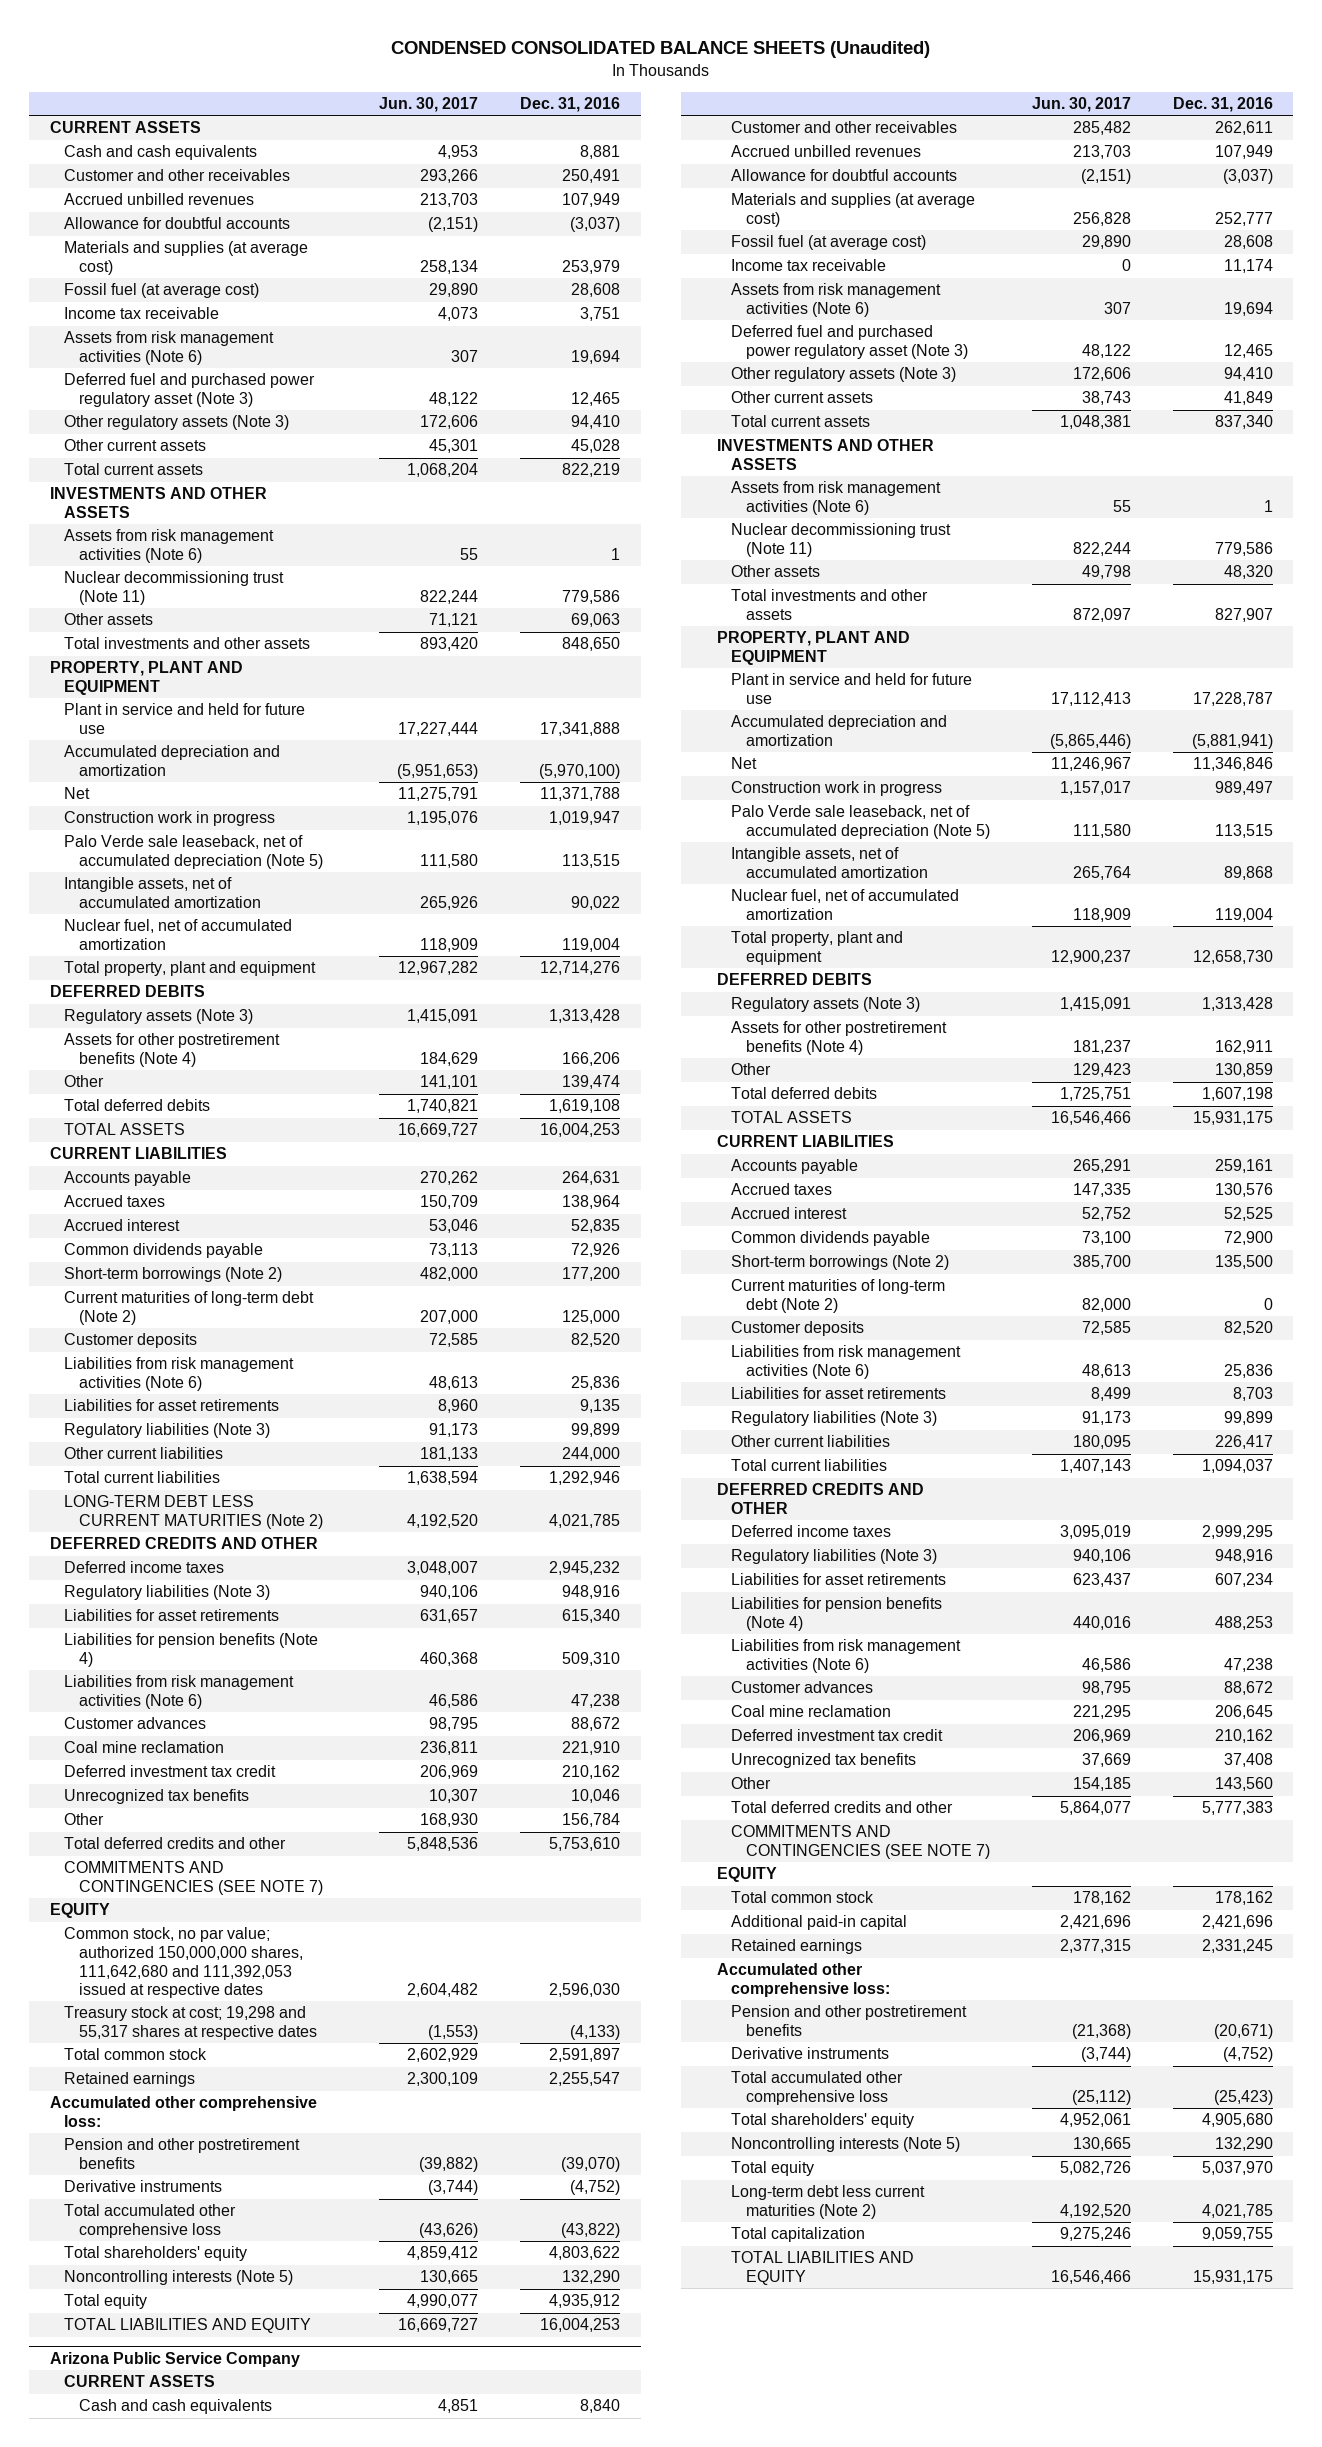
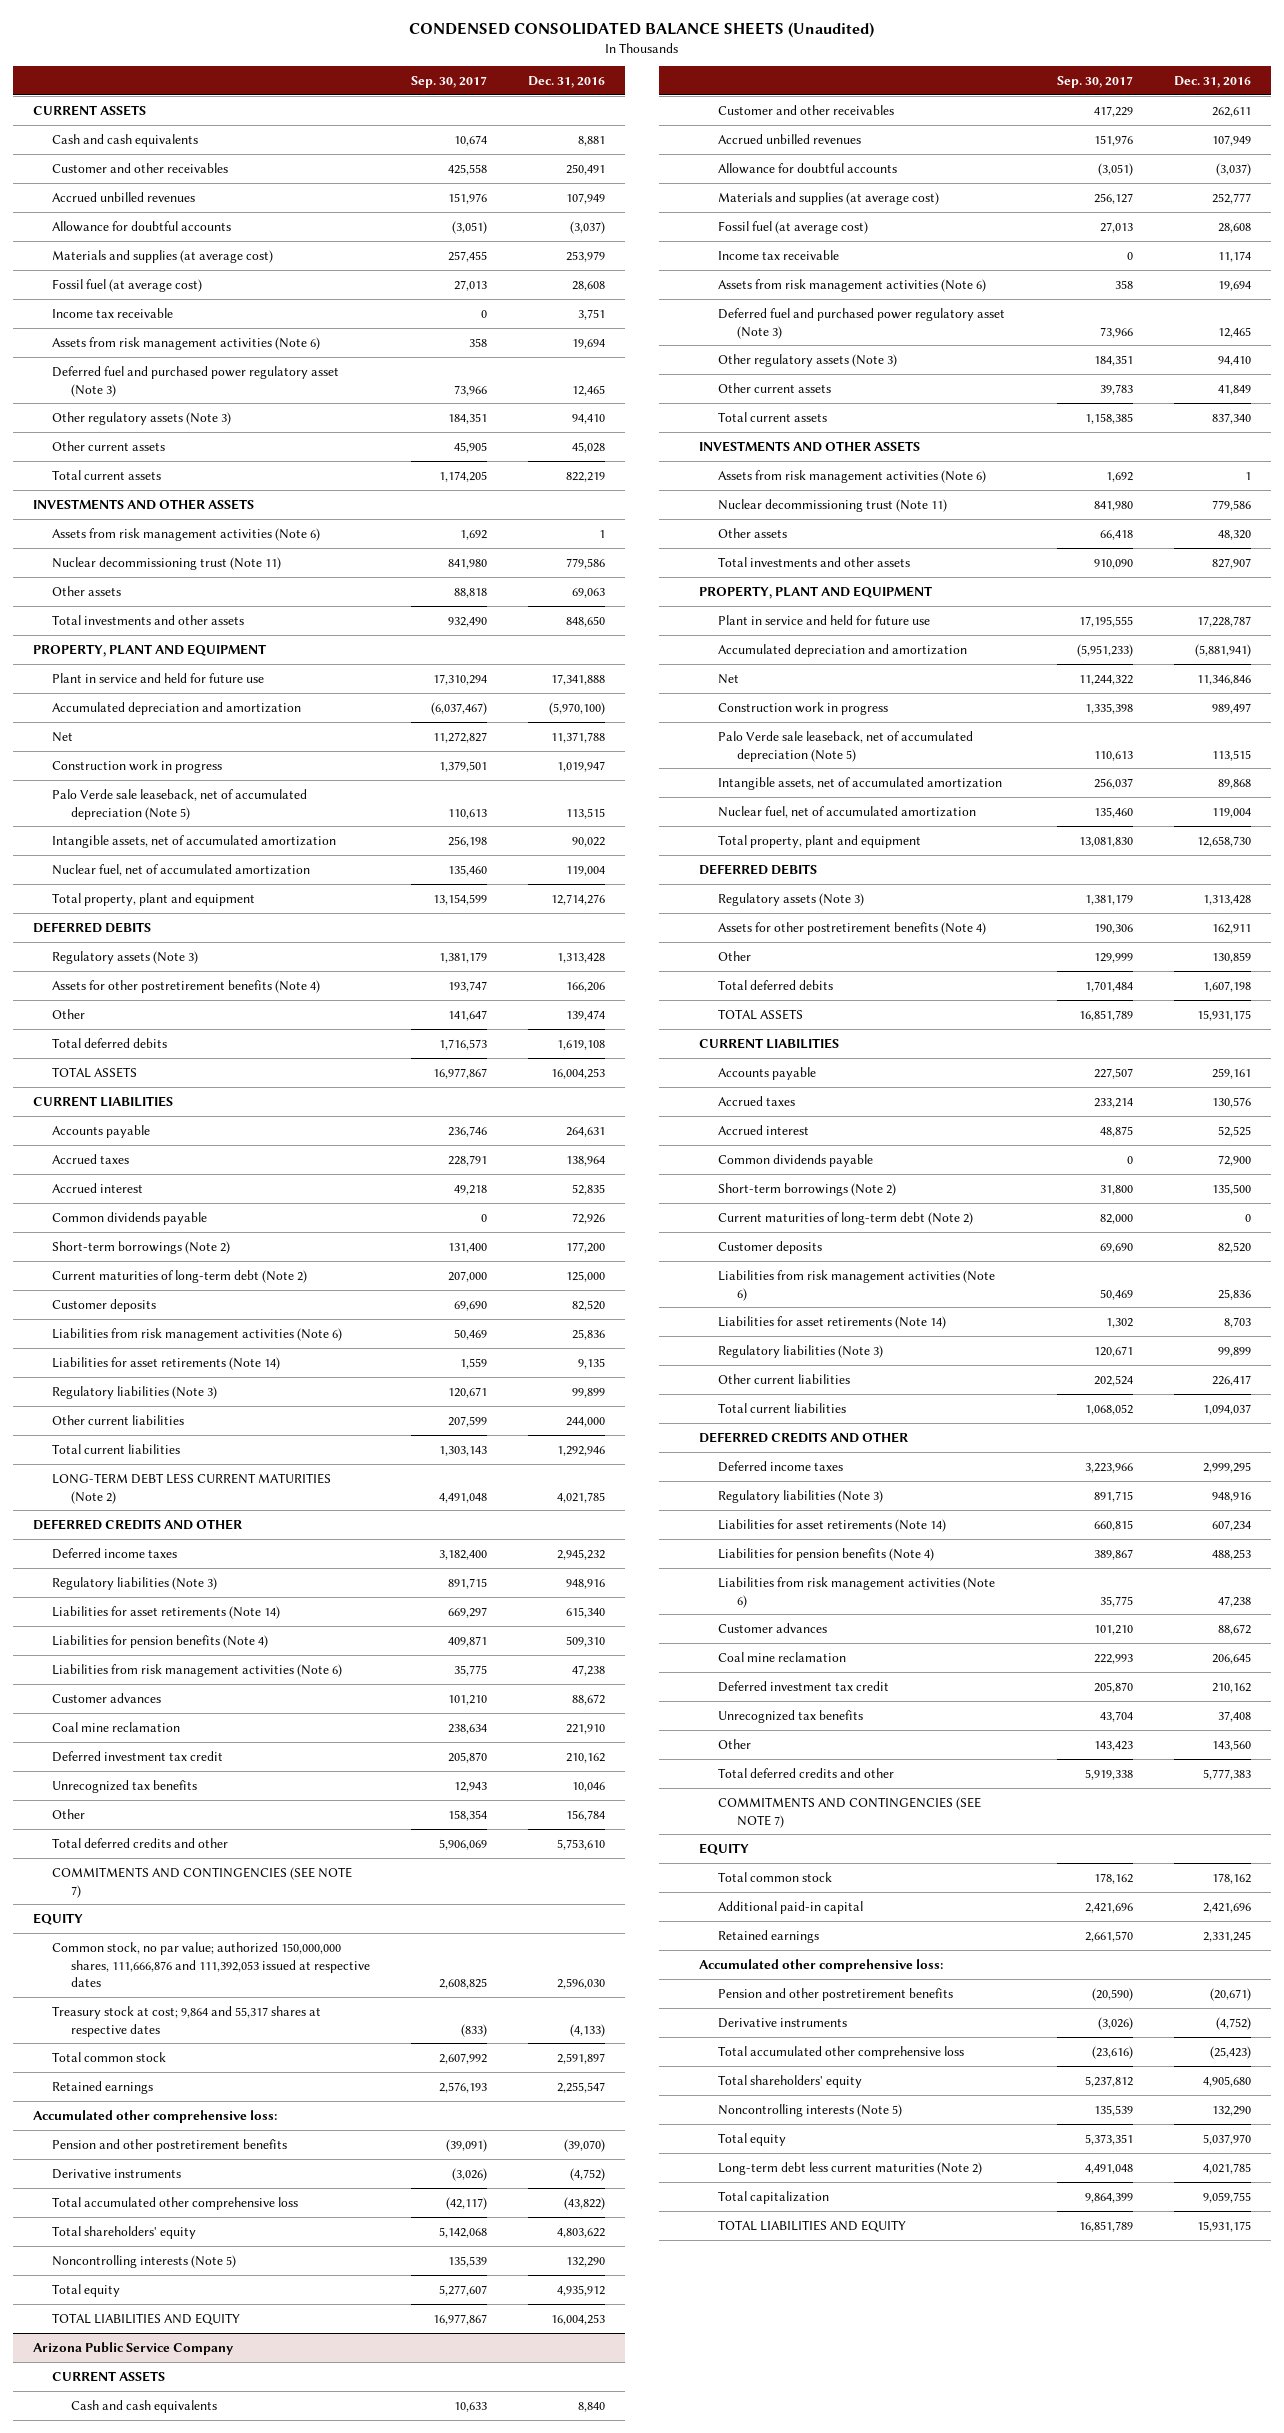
[379,97,479,113] Jun. 30, 2017 -> none
none -> [410,76,487,89] Sep. 30, 2017
[64,1399,280,1412] Liabilities for asset retirements -> [52,1356,281,1370] Liabilities for asset retirements (Note 14)
[64,1609,280,1622] Liabilities for asset retirements -> [52,1605,281,1619] Liabilities for asset retirements (Note 14)
[64,1927,303,1999] Common stock, no par value; authorized 150,000,000 shares, 111,642,680 and 111,392,053 issued at respective dates -> [52,1941,371,1988] Common stock, no par value; authorized 150,000,000 shares, 111,666,876 and 111,392,053 issued at respective dates
[64,2006,317,2040] Treasury stock at cost; 19,298 and 55,317 shares at respective dates -> [52,2005,322,2037] Treasury stock at cost; 9,864 and 55,317 shares at respective dates
[731,1387,947,1400] Liabilities for asset retirements -> [717,1315,946,1329] Liabilities for asset retirements (Note 14)
[731,1573,947,1586] Liabilities for asset retirements -> [717,1518,946,1532] Liabilities for asset retirements (Note 14)

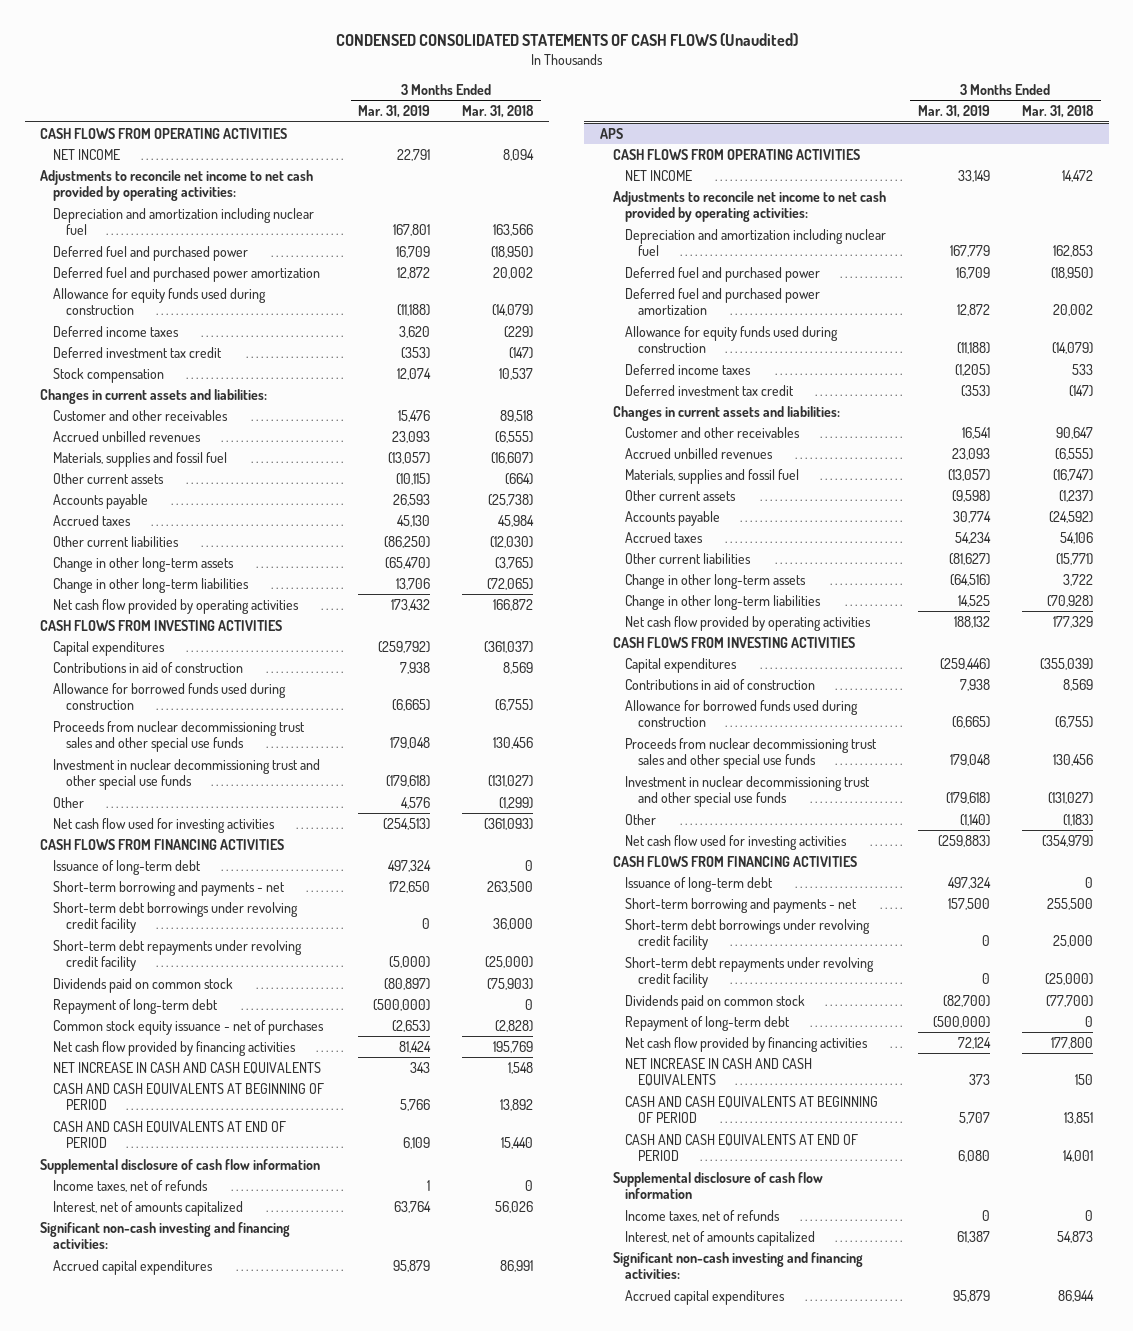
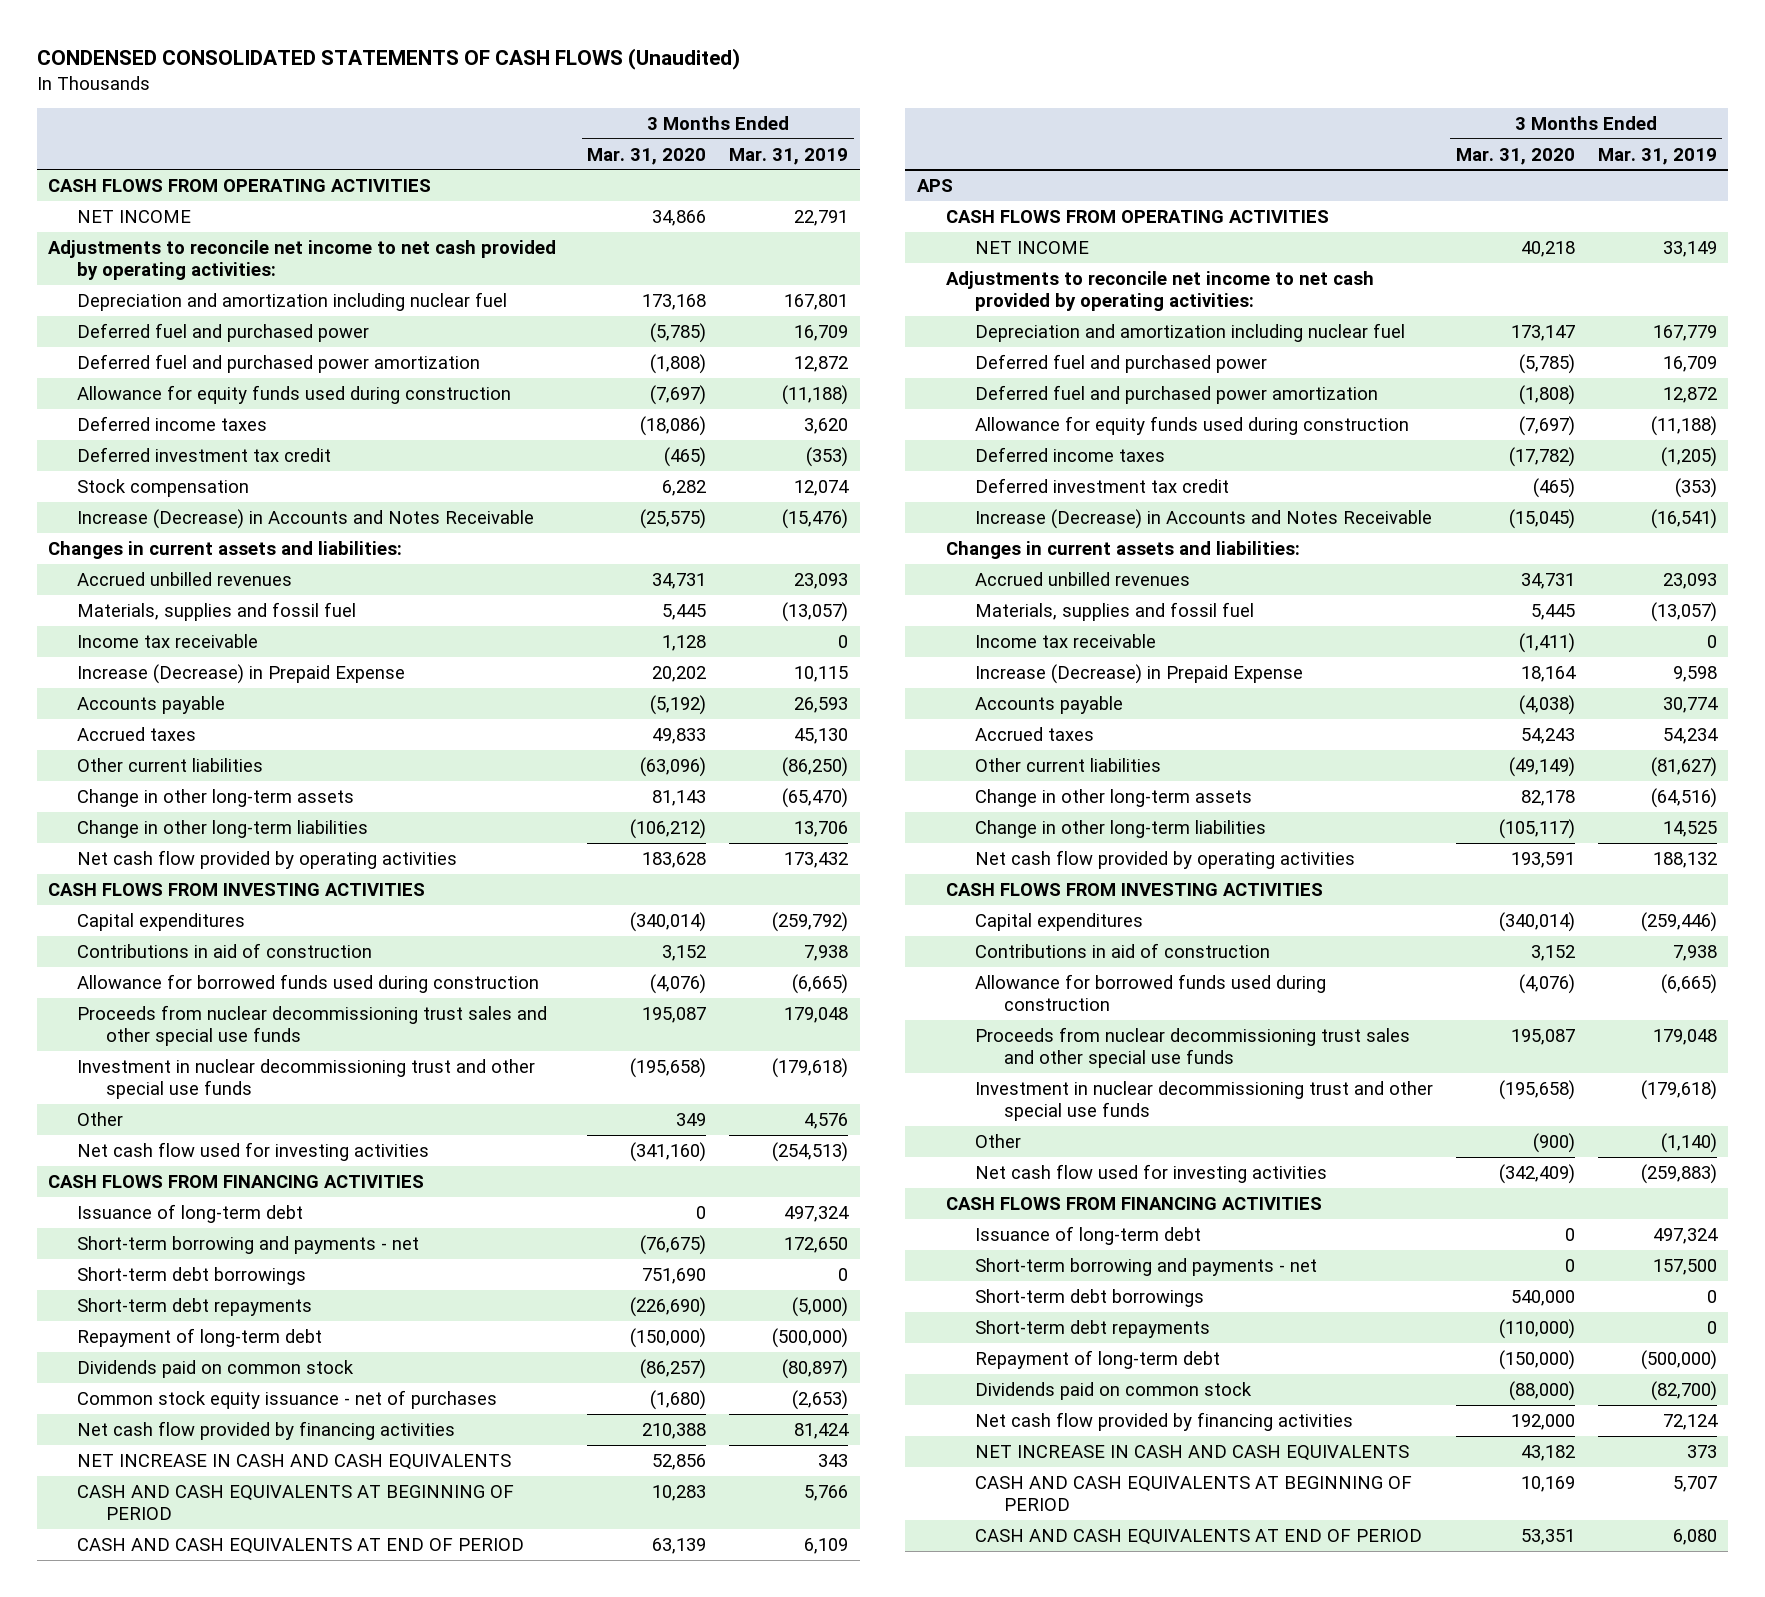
[462,105,535,119] Mar. 31, 2018 -> none
none -> [587,147,707,165] Mar. 31, 2020
none -> [77,508,535,529] Increase (Decrease) in Accounts and Notes Receivable
[53,409,229,421] Customer and other receivables -> none
[53,472,165,484] Other current assets -> none
none -> [77,633,259,648] Income tax receivable
none -> [77,663,406,684] Increase (Decrease) in Prepaid Expense
[53,901,299,933] Short-term debt borrowings under revolving credit facility -> [77,1266,307,1285] Short-term debt borrowings
[53,939,303,971] Short-term debt repayments under revolving credit facility -> [77,1297,313,1316] Short-term debt repayments
[53,977,234,993] Dividends paid on common stock -> [77,1359,355,1378] Dividends paid on common stock
[40,1158,321,1174] Supplemental disclosure of cash flow information -> none
[53,1179,209,1192] Income taxes, net of refunds -> none
[53,1200,244,1216] Interest, net of amounts capitalized -> none
[40,1221,291,1249] Significant non-cash investing and financing activities: -> none
[53,1259,214,1275] Accrued capital expenditures -> none
none -> [974,508,1432,529] Increase (Decrease) in Accounts and Notes Receivable
[625,426,801,438] Customer and other receivables -> none
[625,489,737,501] Other current assets -> none
none -> [974,633,1156,648] Income tax receivable
none -> [974,663,1303,684] Increase (Decrease) in Prepaid Expense
[625,918,871,950] Short-term debt borrowings under revolving credit facility -> [974,1288,1204,1307] Short-term debt borrowings
[625,956,875,988] Short-term debt repayments under revolving credit facility -> [974,1319,1210,1338] Short-term debt repayments
[625,994,806,1010] Dividends paid on common stock -> [974,1381,1252,1400] Dividends paid on common stock
[612,1171,823,1199] Supplemental disclosure of cash flow information -> none
[625,1209,781,1222] Income taxes, net of refunds -> none
[625,1230,816,1246] Interest, net of amounts capitalized -> none
[612,1251,863,1279] Significant non-cash investing and financing activities: -> none
[625,1289,786,1305] Accrued capital expenditures -> none

